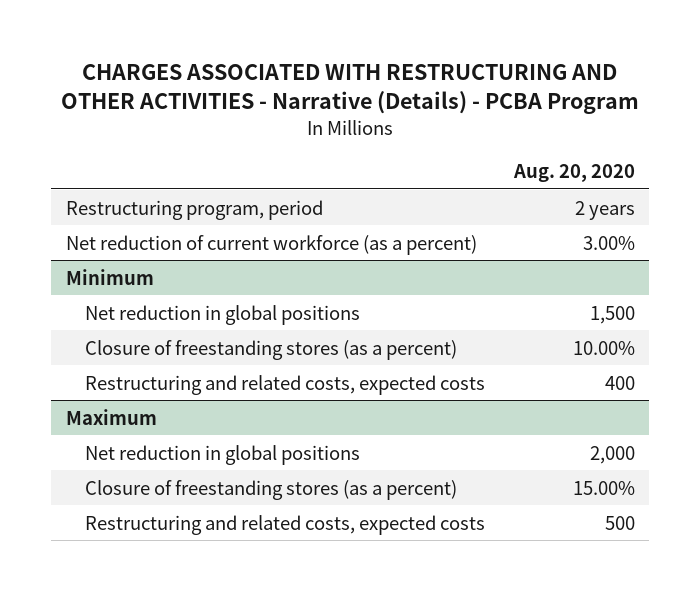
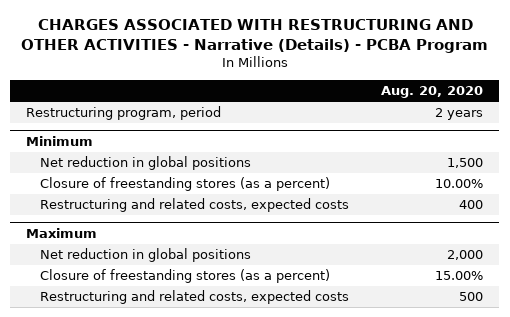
[65,234,477,255] Net reduction of current workforce (as a percent) -> none

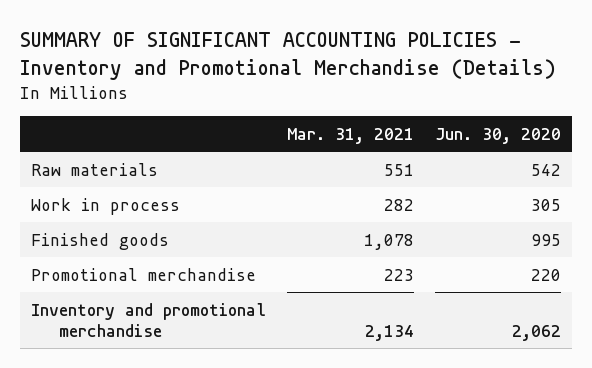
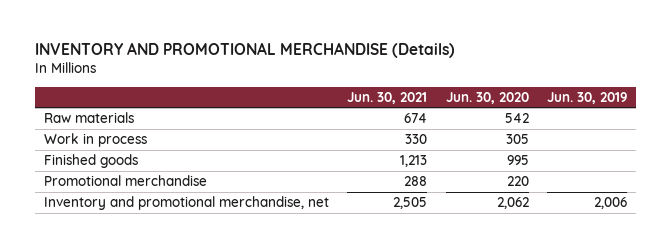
[19,32,556,80] SUMMARY OF SIGNIFICANT ACCOUNTING POLICIES - Inventory and Promotional Merchandise (Details) -> [34,42,455,59] INVENTORY AND PROMOTIONAL MERCHANDISE (Details)
[286,127,414,144] Mar. 31, 2021 -> none
none -> [347,91,428,104] Jun. 30, 2021
none -> [547,91,628,104] Jun. 30, 2019
[30,302,266,337] Inventory and promotional merchandise -> [43,196,329,211] Inventory and promotional merchandise, net

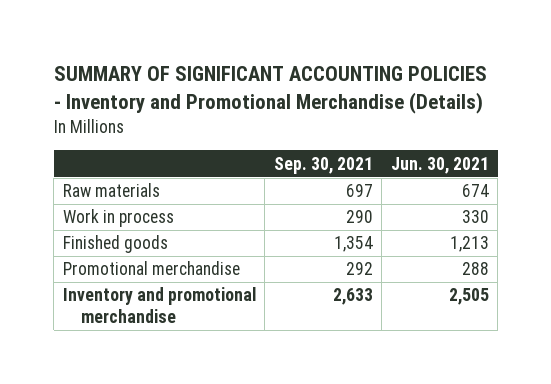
[34,42,455,59] INVENTORY AND PROMOTIONAL MERCHANDISE (Details) -> [53,66,487,114] SUMMARY OF SIGNIFICANT ACCOUNTING POLICIES - Inventory and Promotional Merchandise (Details)
[445,91,529,104] Jun. 30, 2020 -> none
[547,91,628,104] Jun. 30, 2019 -> none
none -> [273,156,373,174] Sep. 30, 2021
[43,196,329,211] Inventory and promotional merchandise, net -> [62,287,256,324] Inventory and promotional merchandise

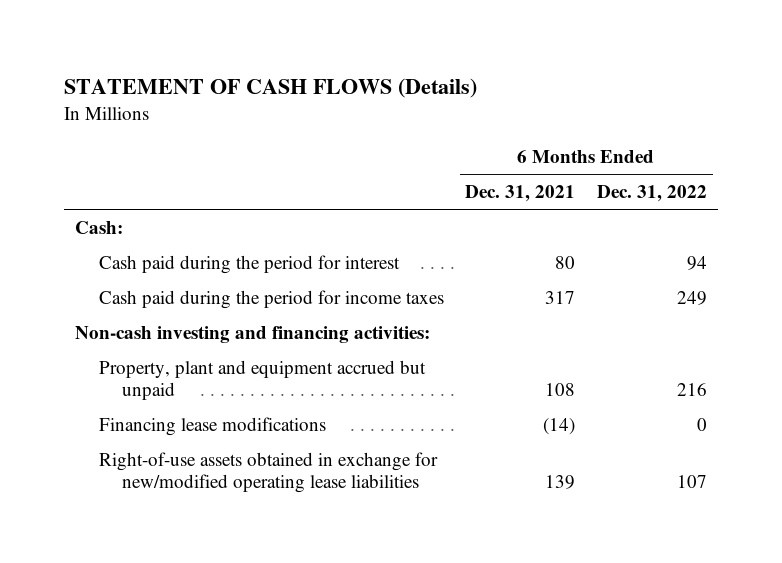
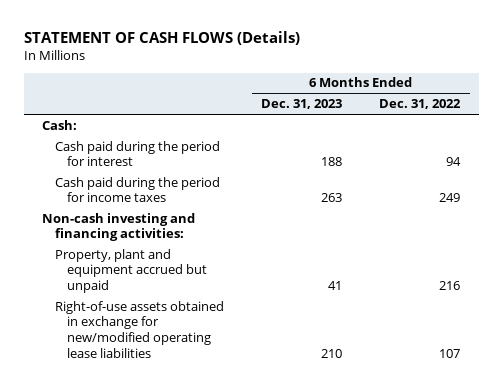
[465,184,576,202] Dec. 31, 2021 -> none
none -> [261,99,343,110] Dec. 31, 2023
[98,416,326,436] Financing lease modifications -> none

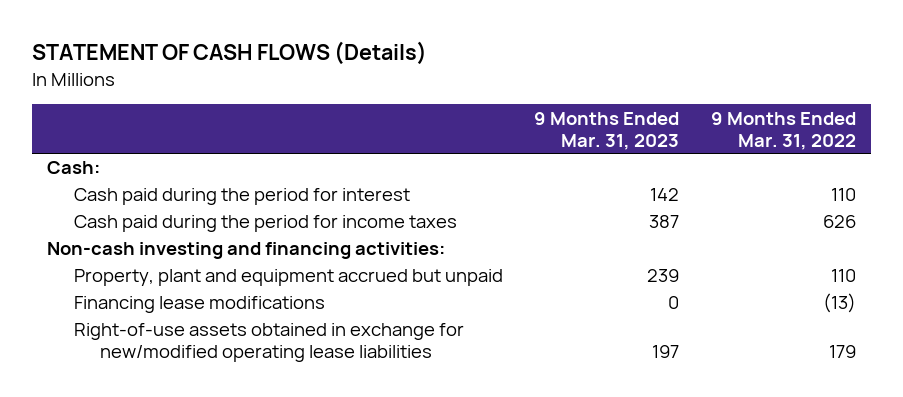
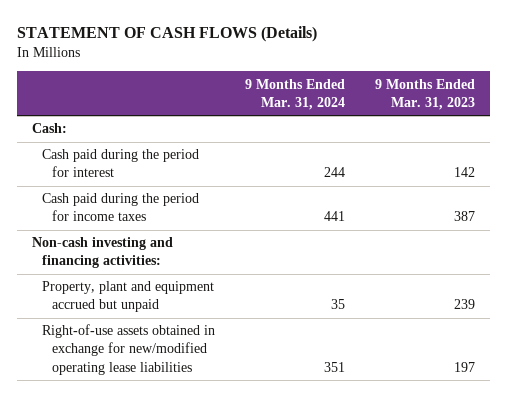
[710,111,856,150] 9 Months Ended Mar. 31, 2022 -> none
none -> [244,78,345,110] 9 Months Ended Mar. 31, 2024
[73,296,325,314] Financing lease modifications -> none

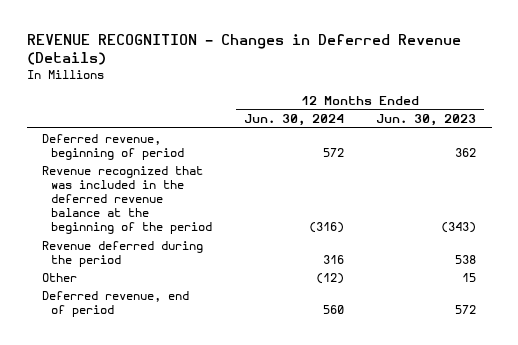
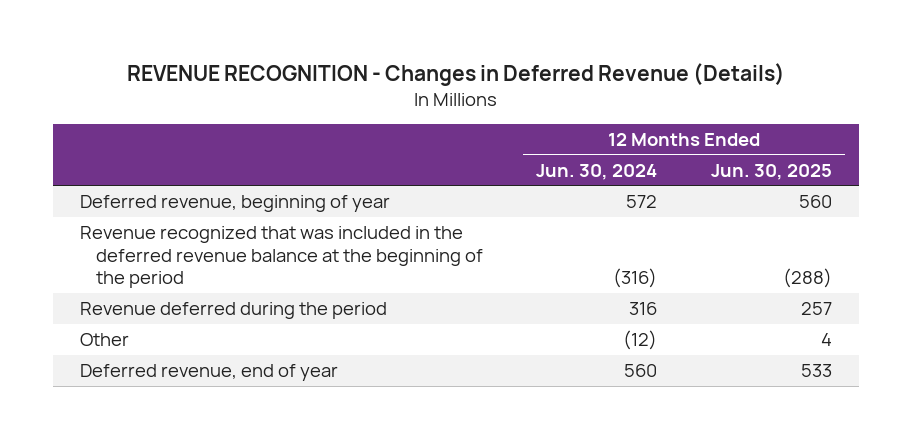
[375,114,476,127] Jun. 30, 2023 -> none
none -> [711,163,833,180] Jun. 30, 2025
[42,133,185,160] Deferred revenue, beginning of period -> [79,194,390,212] Deferred revenue, beginning of year
[42,290,190,317] Deferred revenue, end of period -> [79,363,338,381] Deferred revenue, end of year

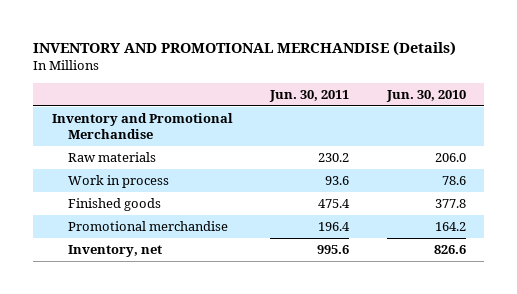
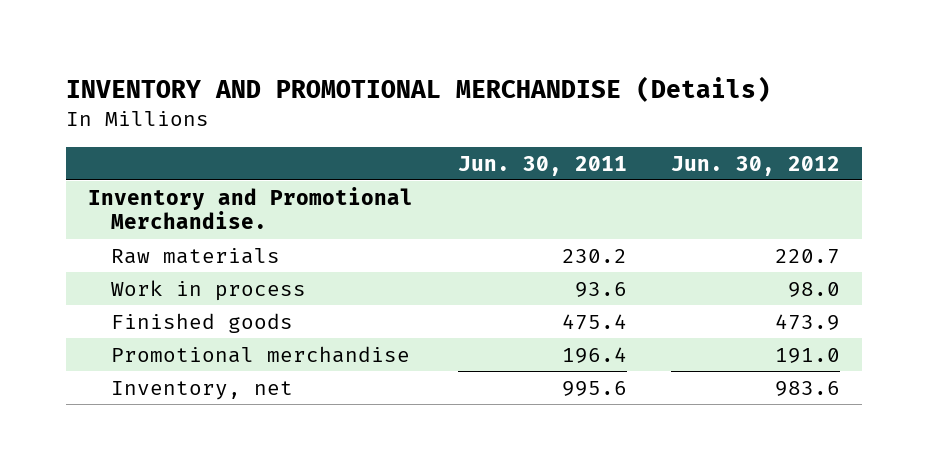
[385,89,466,102] Jun. 30, 2010 -> none
none -> [671,155,841,176] Jun. 30, 2012
[51,113,233,140] Inventory and Promotional Merchandise -> [88,186,414,230] Inventory and Promotional Merchandise.

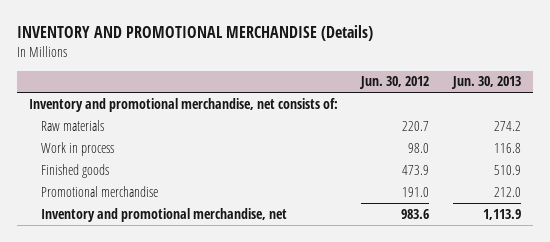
[457,155,627,176] Jun. 30, 2011 -> none
none -> [450,76,521,90] Jun. 30, 2013
[88,186,414,230] Inventory and Promotional Merchandise. -> [28,97,338,112] Inventory and promotional merchandise, net consists of:
[111,380,294,400] Inventory, net -> [40,207,287,222] Inventory and promotional merchandise, net

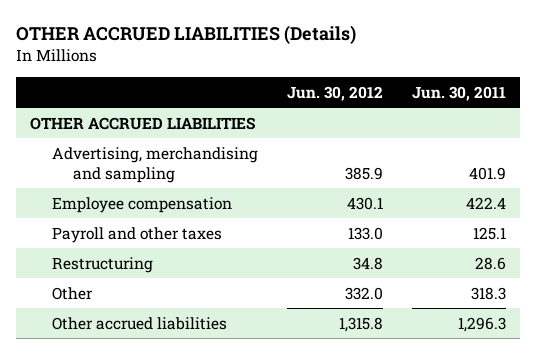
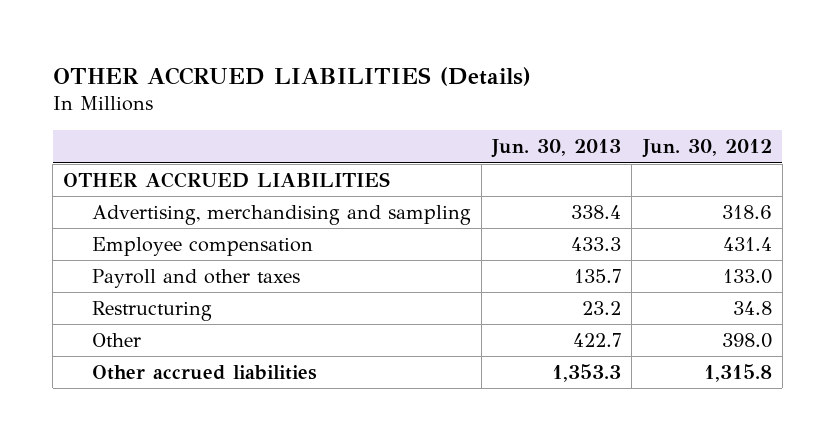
[411,85,506,101] Jun. 30, 2011 -> none
none -> [491,139,622,159] Jun. 30, 2013
[344,166,383,180] 385.9 -> [721,205,772,220] 318.6
[346,196,383,210] 430.1 -> [722,237,772,252] 431.4
[344,286,383,300] 332.0 -> [721,333,772,349] 398.0

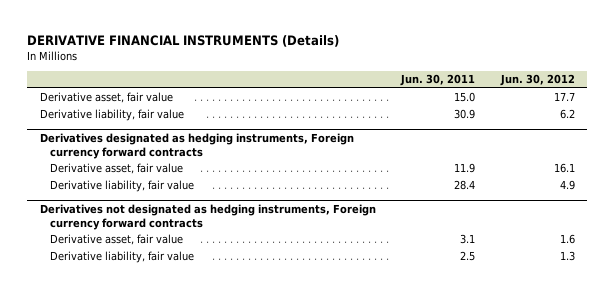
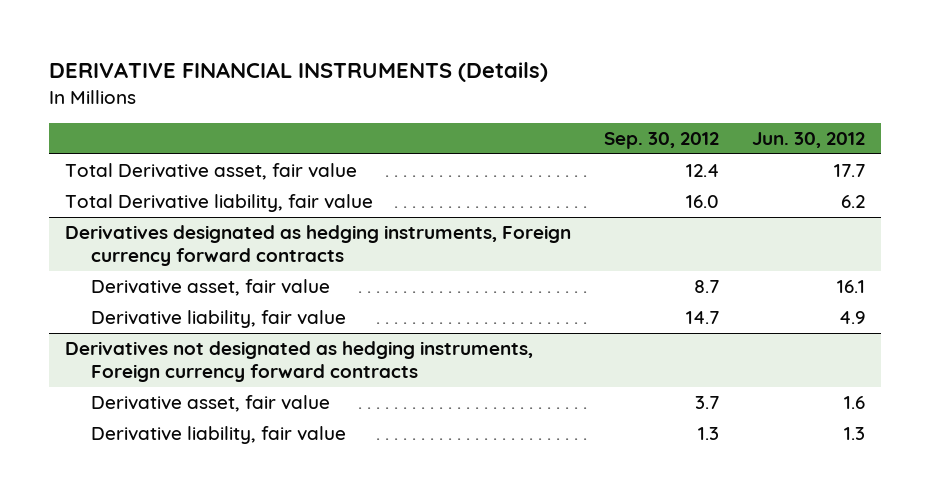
[400,74,476,87] Jun. 30, 2011 -> none
none -> [603,131,719,149] Sep. 30, 2012
[39,92,173,104] Derivative asset, fair value -> [64,163,357,181] Total Derivative asset, fair value
[39,109,184,122] Derivative liability, fair value -> [64,194,373,213] Total Derivative liability, fair value

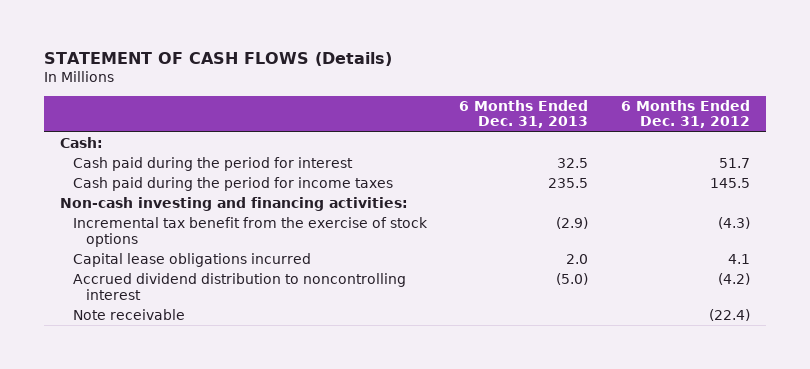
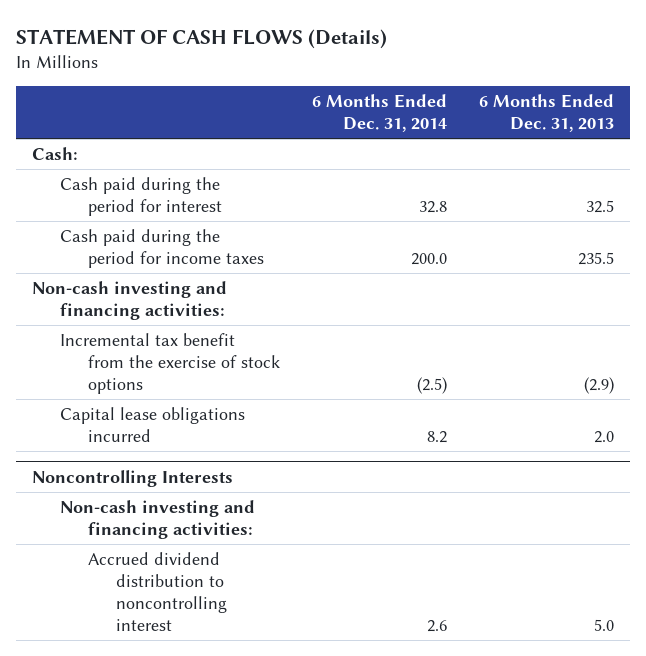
[621,99,751,129] 6 Months Ended Dec. 31, 2012 -> none
none -> [311,93,447,132] 6 Months Ended Dec. 31, 2014
[72,309,185,321] Note receivable -> none
none -> [31,469,233,487] Noncontrolling Interests
none -> [59,499,255,539] Non-cash investing and financing activities:
[556,273,589,286] (5.0) -> [593,618,614,631] 5.0

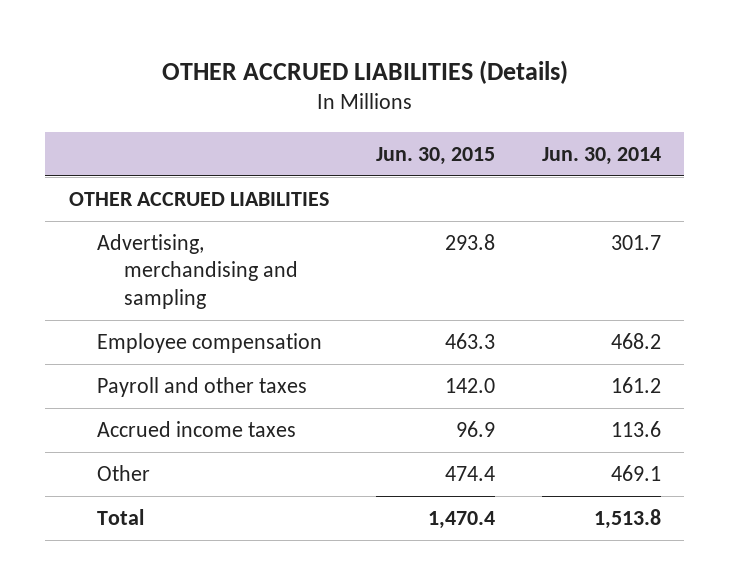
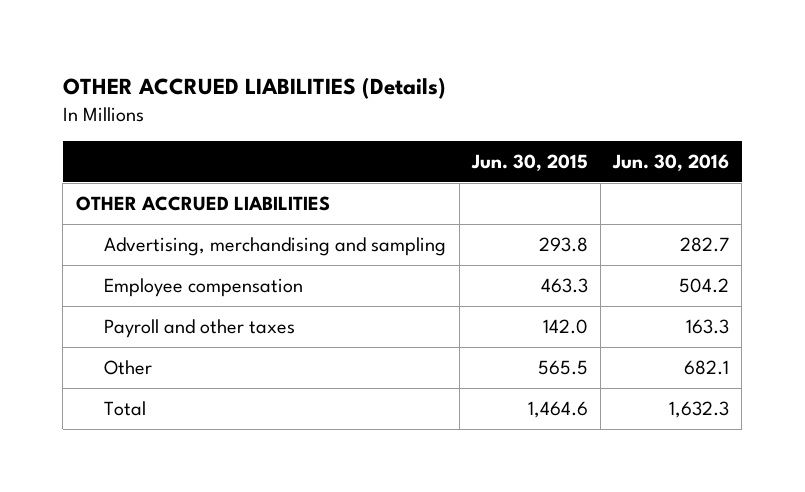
[541,146,661,165] Jun. 30, 2014 -> none
none -> [612,153,730,171] Jun. 30, 2016
[96,421,296,438] Accrued income taxes -> none
[444,466,495,482] 474.4 -> [537,359,588,375] 565.5
[427,511,495,530] 1,470.4 -> [527,400,588,418] 1,464.6

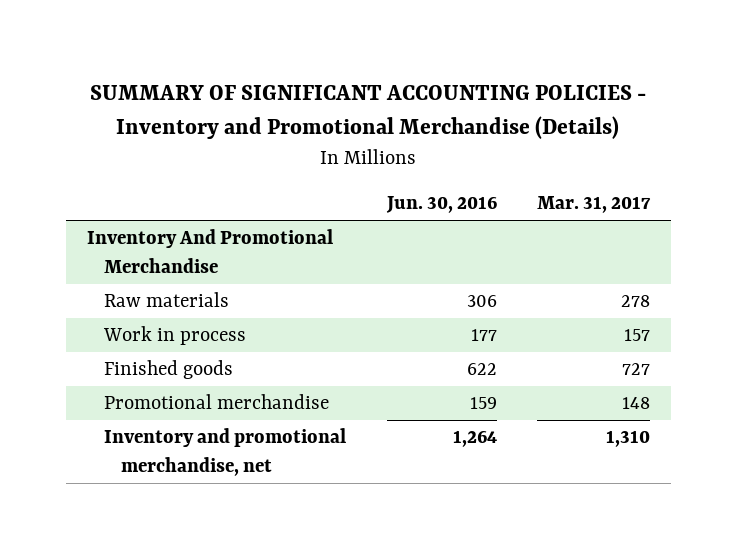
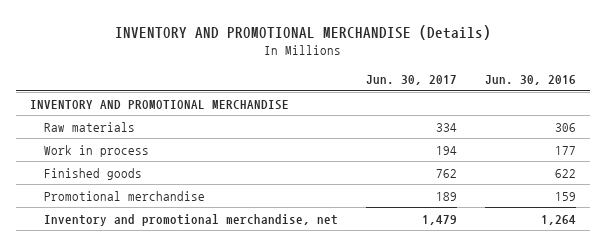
[90,85,647,140] SUMMARY OF SIGNIFICANT ACCOUNTING POLICIES - Inventory and Promotional Merchandise (Details) -> [115,24,492,40] INVENTORY AND PROMOTIONAL MERCHANDISE (Details)
[537,196,652,214] Mar. 31, 2017 -> none
none -> [366,75,458,86] Jun. 30, 2017
[86,229,333,273] Inventory And Promotional Merchandise -> [30,99,290,110] INVENTORY AND PROMOTIONAL MERCHANDISE

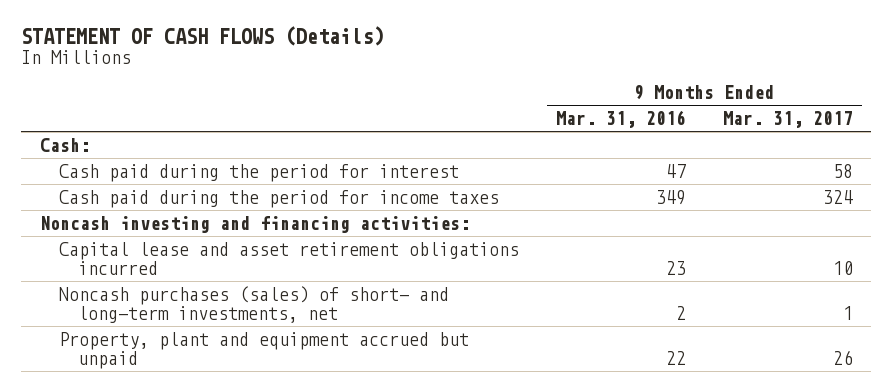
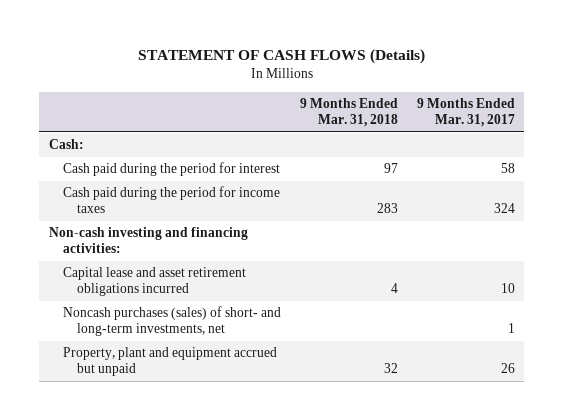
[555,110,686,129] Mar. 31, 2016 -> none
none -> [299,98,398,128] 9 Months Ended Mar. 31, 2018
[39,215,470,233] Noncash investing and financing activities: -> [48,227,248,254] Non-cash investing and financing activities:

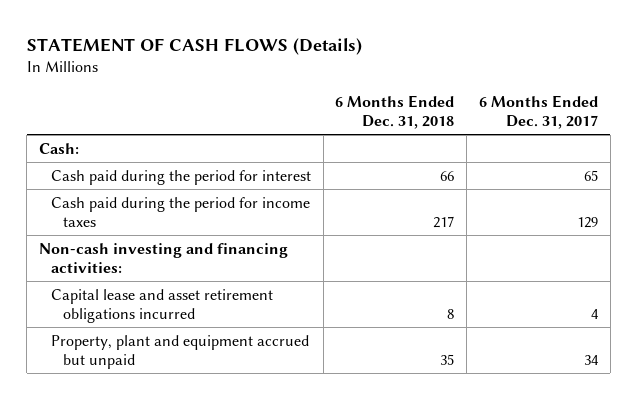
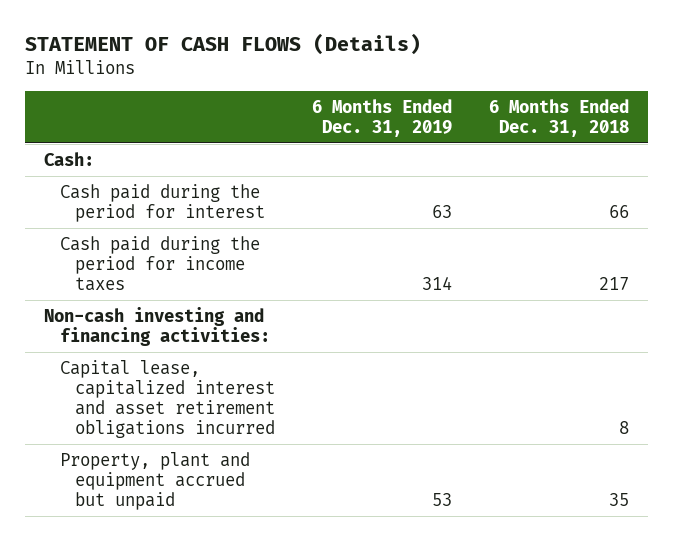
[478,94,598,129] 6 Months Ended Dec. 31, 2017 -> none
none -> [312,98,453,137] 6 Months Ended Dec. 31, 2019
[51,288,274,323] Capital lease and asset retirement obligations incurred -> [59,359,276,439] Capital lease, capitalized interest and asset retirement obligations incurred

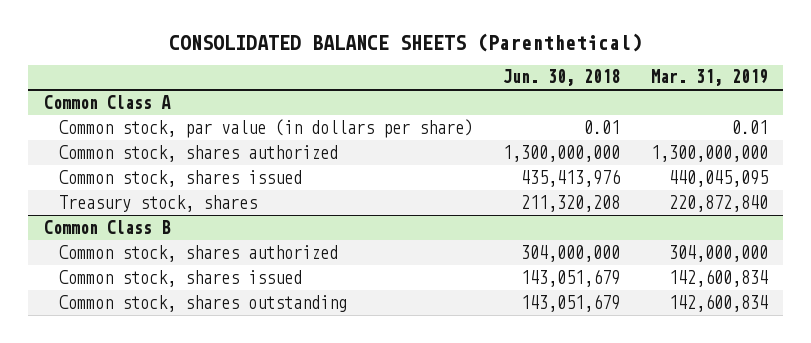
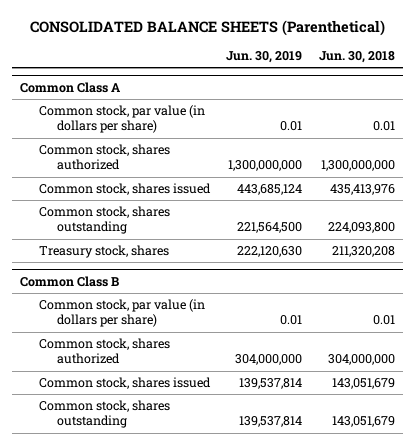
[650,69,768,87] Mar. 31, 2019 -> none
none -> [226,51,303,64] Jun. 30, 2019
none -> [38,206,170,235] Common stock, shares outstanding
none -> [38,299,205,328] Common stock, par value (in dollars per share)

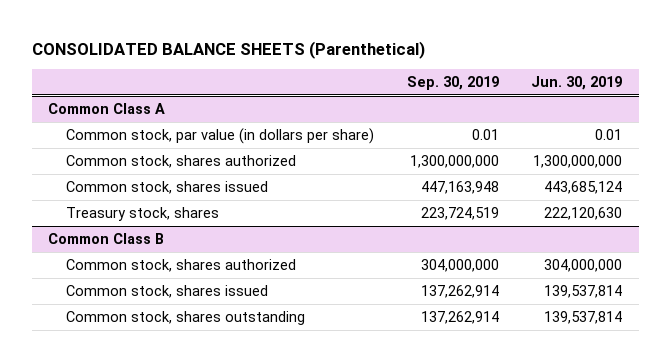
[319,51,396,64] Jun. 30, 2018 -> none
none -> [406,76,499,91] Sep. 30, 2019
[38,206,170,235] Common stock, shares outstanding -> none
[38,299,205,328] Common stock, par value (in dollars per share) -> none

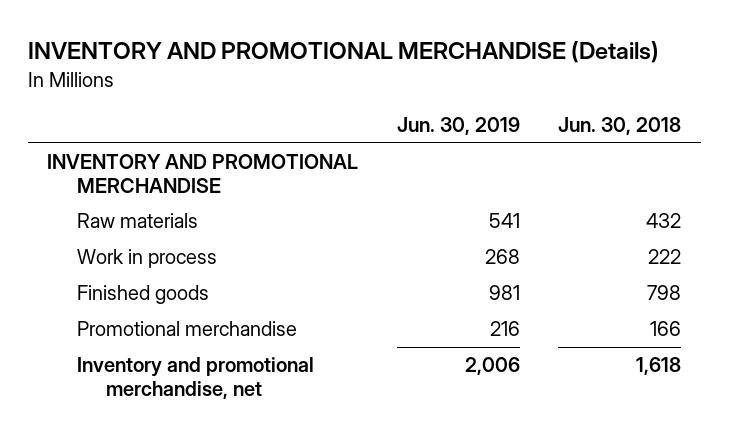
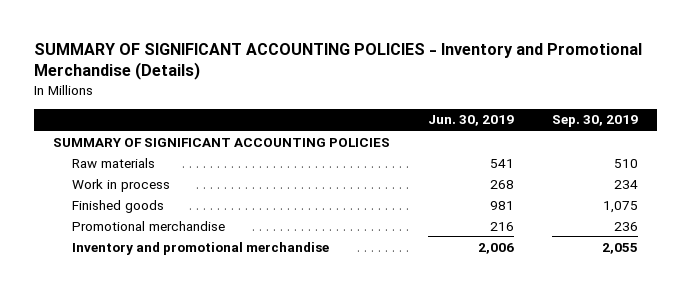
[27,41,659,64] INVENTORY AND PROMOTIONAL MERCHANDISE (Details) -> [33,43,642,81] SUMMARY OF SIGNIFICANT ACCOUNTING POLICIES - Inventory and Promotional Merchandise (Details)
[558,117,682,136] Jun. 30, 2018 -> none
none -> [551,115,638,128] Sep. 30, 2019
[47,154,359,193] INVENTORY AND PROMOTIONAL MERCHANDISE -> none
none -> [52,137,390,147] SUMMARY OF SIGNIFICANT ACCOUNTING POLICIES
[76,357,314,399] Inventory and promotional merchandise, net -> [71,241,329,255] Inventory and promotional merchandise

